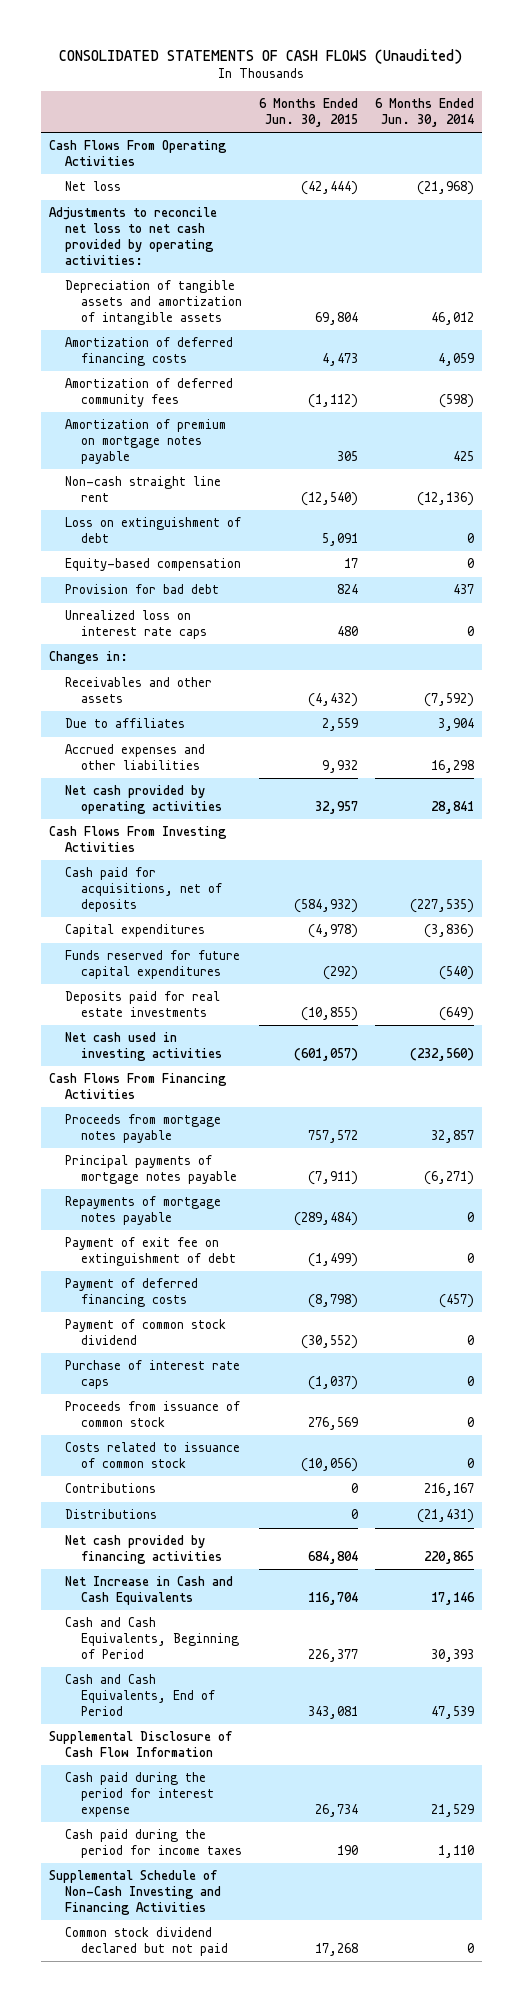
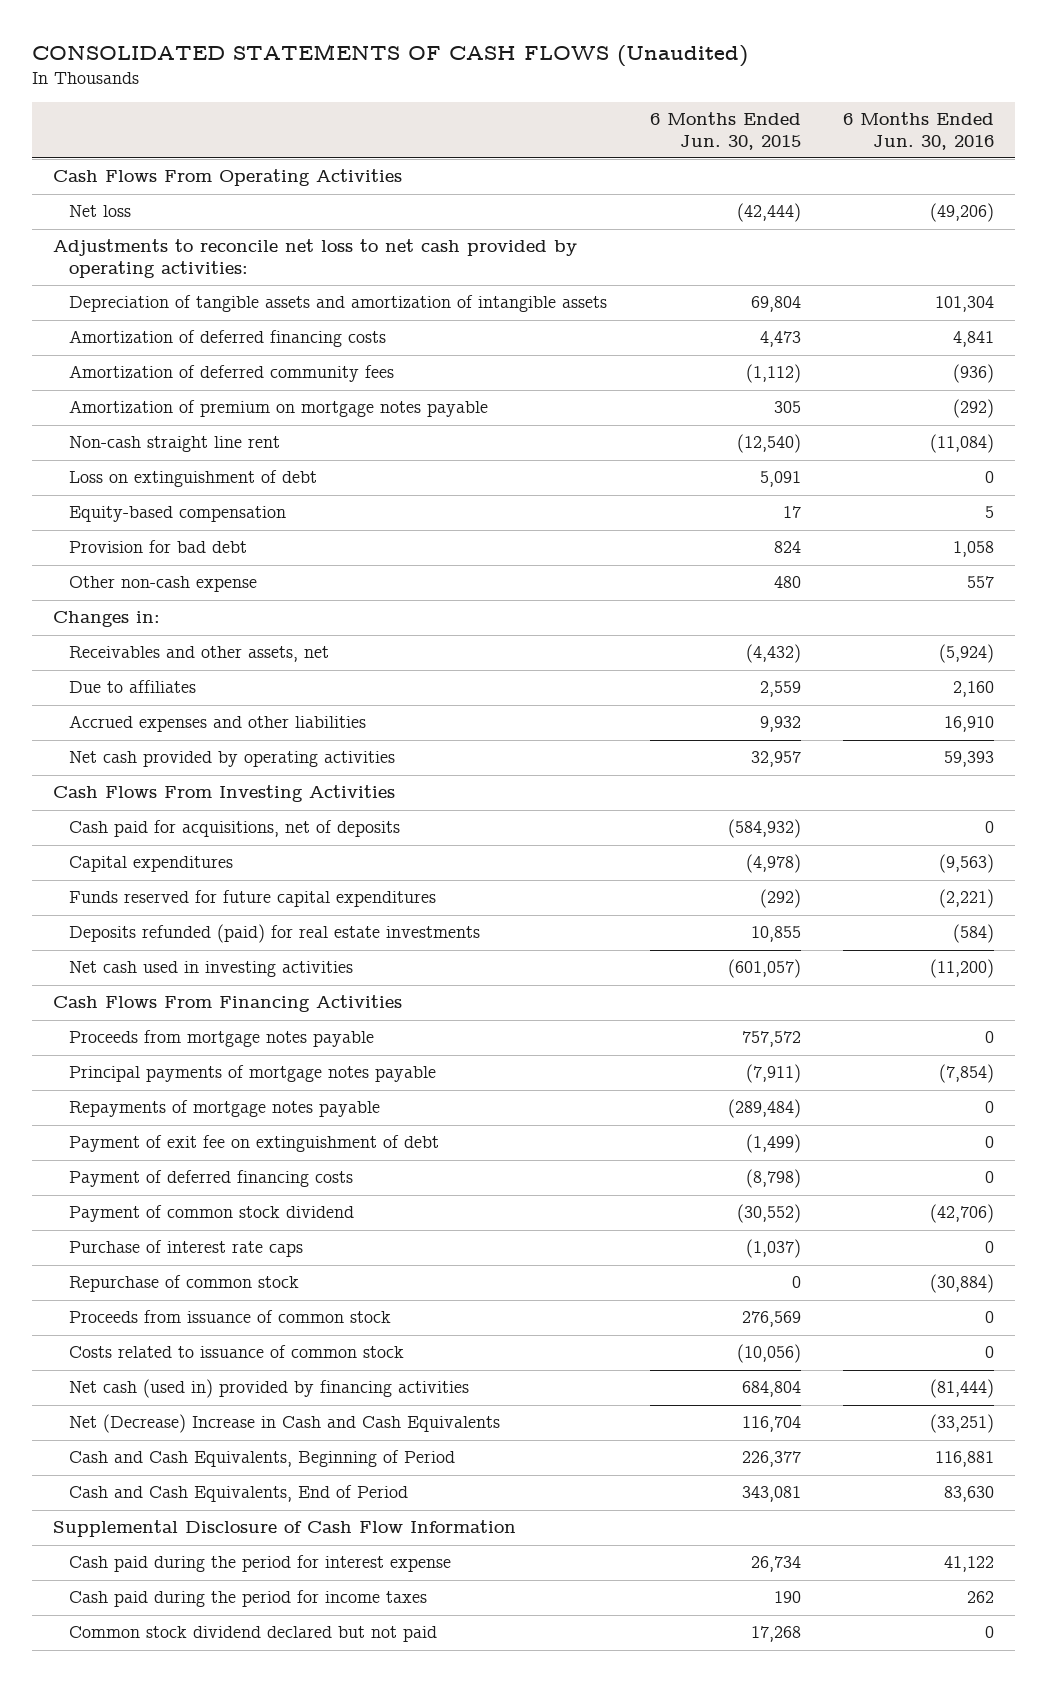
[374,98,474,127] 6 Months Ended Jun. 30, 2014 -> none
none -> [843,112,995,150] 6 Months Ended Jun. 30, 2016
[65,610,208,640] Unrealized loss on interest rate caps -> none
none -> [69,576,258,593] Other non-cash expense
[65,677,213,704] Receivables and other assets -> [69,646,330,663] Receivables and other assets, net
[65,991,221,1018] Deposits paid for real estate investments -> [69,924,481,944] Deposits refunded (paid) for real estate investments
[300,1007,358,1022] (10,855) -> [750,926,801,943] 10,855
none -> [69,1275,300,1293] Repurchase of common stock
[65,1483,157,1494] Contributions -> none
[65,1509,158,1520] Distributions -> none
[65,1535,223,1565] Net cash provided by financing activities -> [69,1379,470,1399] Net cash (used in) provided by financing activities
[65,1576,234,1606] Net Increase in Cash and Cash Equivalents -> [69,1414,501,1434] Net (Decrease) Increase in Cash and Cash Equivalents
[49,1870,222,1915] Supplemental Schedule of Non-Cash Investing and Financing Activities -> none

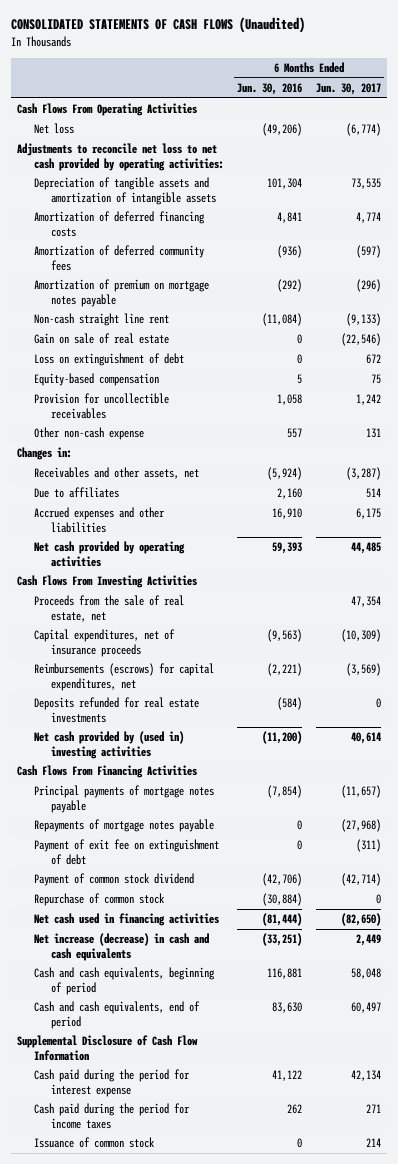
[649,112,801,150] 6 Months Ended Jun. 30, 2015 -> none
none -> [315,82,381,95] Jun. 30, 2017
none -> [34,333,170,345] Gain on sale of real estate
[69,540,248,554] Provision for bad debt -> [34,393,170,419] Provision for uncollectible receivables
[69,820,401,838] Cash paid for acquisitions, net of deposits -> none
none -> [34,595,185,622] Proceeds from the sale of real estate, net
[69,856,234,873] Capital expenditures -> [34,629,176,657] Capital expenditures, net of insurance proceeds
[69,890,437,908] Funds reserved for future capital expenditures -> [34,663,215,691] Reimbursements (escrows) for capital expenditures, net
[69,924,481,944] Deposits refunded (paid) for real estate investments -> [34,697,200,723] Deposits refunded for real estate investments
[69,961,354,978] Net cash used in investing activities -> [34,731,185,759] Net cash provided by (used in) investing activities
[69,1030,375,1048] Proceeds from mortgage notes payable -> none
[69,1170,354,1188] Payment of deferred financing costs -> none
[69,1240,304,1258] Purchase of interest rate caps -> none
[69,1310,392,1324] Proceeds from issuance of common stock -> none
[69,1345,405,1359] Costs related to issuance of common stock -> none
[69,1379,470,1399] Net cash (used in) provided by financing activities -> [34,913,220,927] Net cash used in financing activities
[69,1414,501,1434] Net (Decrease) Increase in Cash and Cash Equivalents -> [34,933,210,961] Net increase (decrease) in cash and cash equivalents
[69,1450,456,1468] Cash and Cash Equivalents, Beginning of Period -> [34,967,216,995] Cash and cash equivalents, beginning of period
[69,1485,409,1503] Cash and Cash Equivalents, End of Period -> [34,1001,201,1029] Cash and cash equivalents, end of period
[69,1626,438,1643] Common stock dividend declared but not paid -> none
none -> [34,1137,156,1149] Issuance of common stock

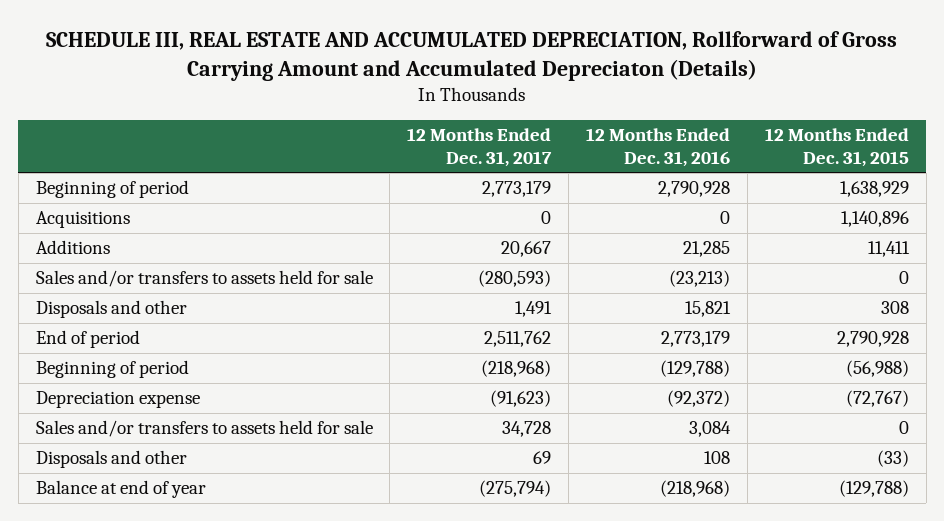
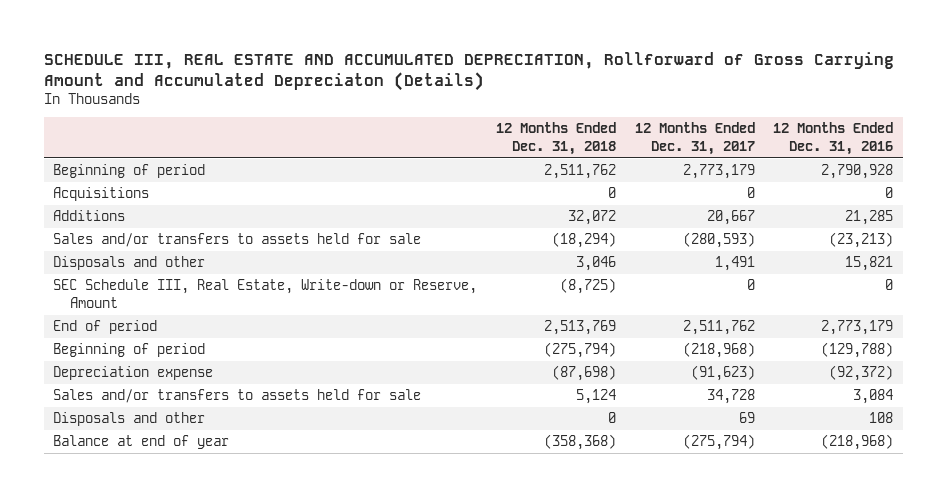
[764,128,909,167] 12 Months Ended Dec. 31, 2015 -> none
none -> [496,122,617,155] 12 Months Ended Dec. 31, 2018
none -> [53,279,478,308] SEC Schedule III, Real Estate, Write-down or Reserve, Amount

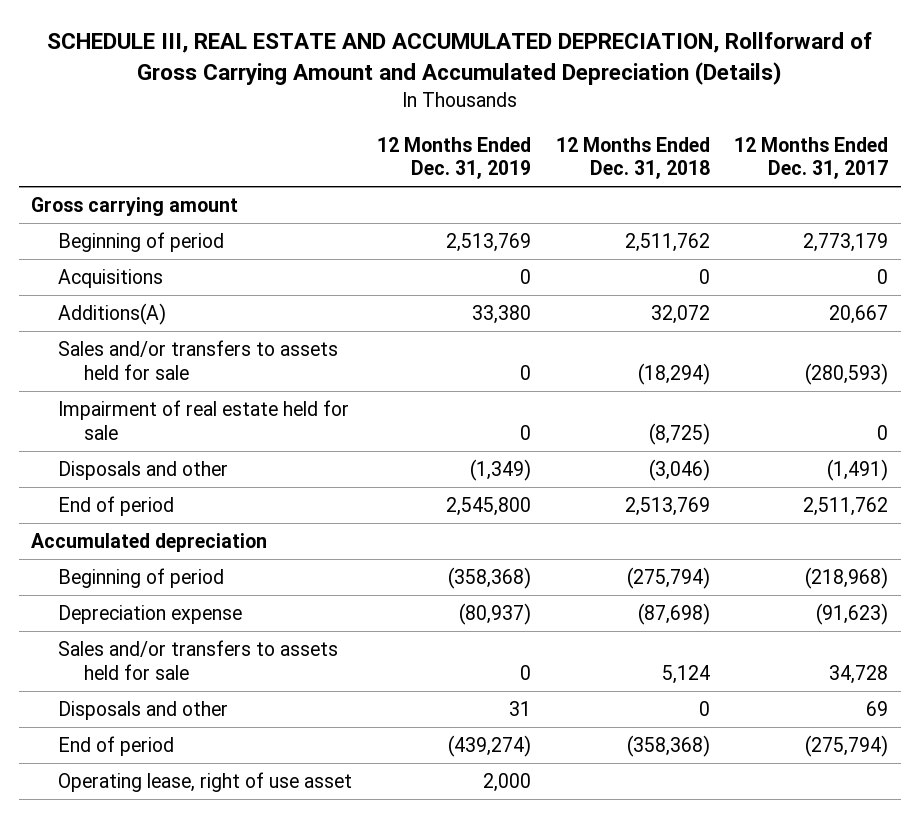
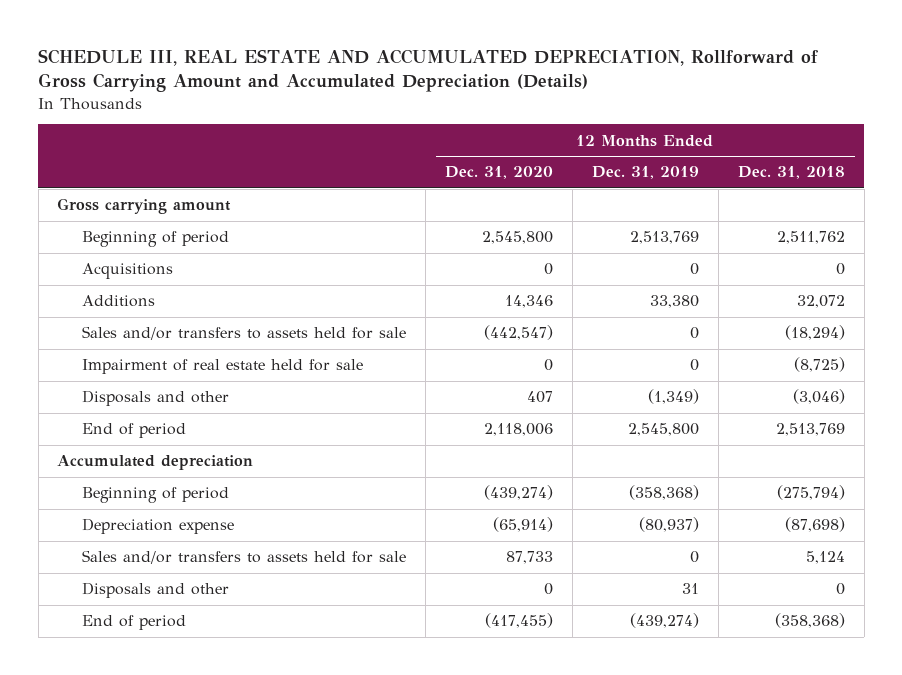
[734,136,889,180] 12 Months Ended Dec. 31, 2017 -> none
none -> [445,166,554,180] Dec. 31, 2020
[57,303,166,326] Additions(A) -> [82,295,156,308] Additions
[57,772,352,793] Operating lease, right of use asset -> none

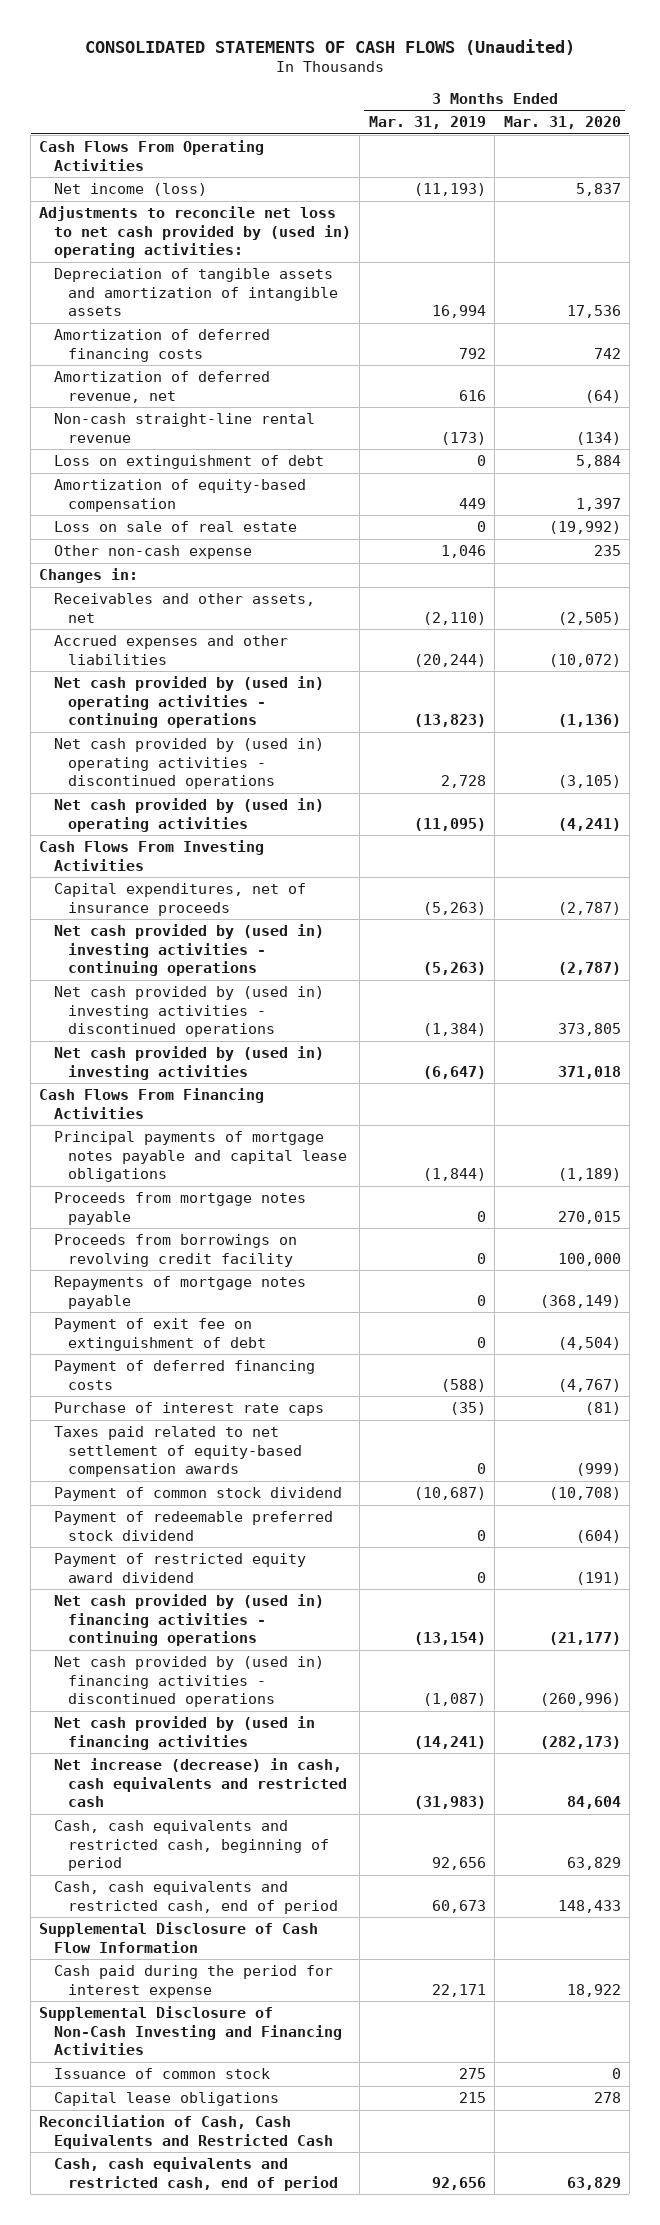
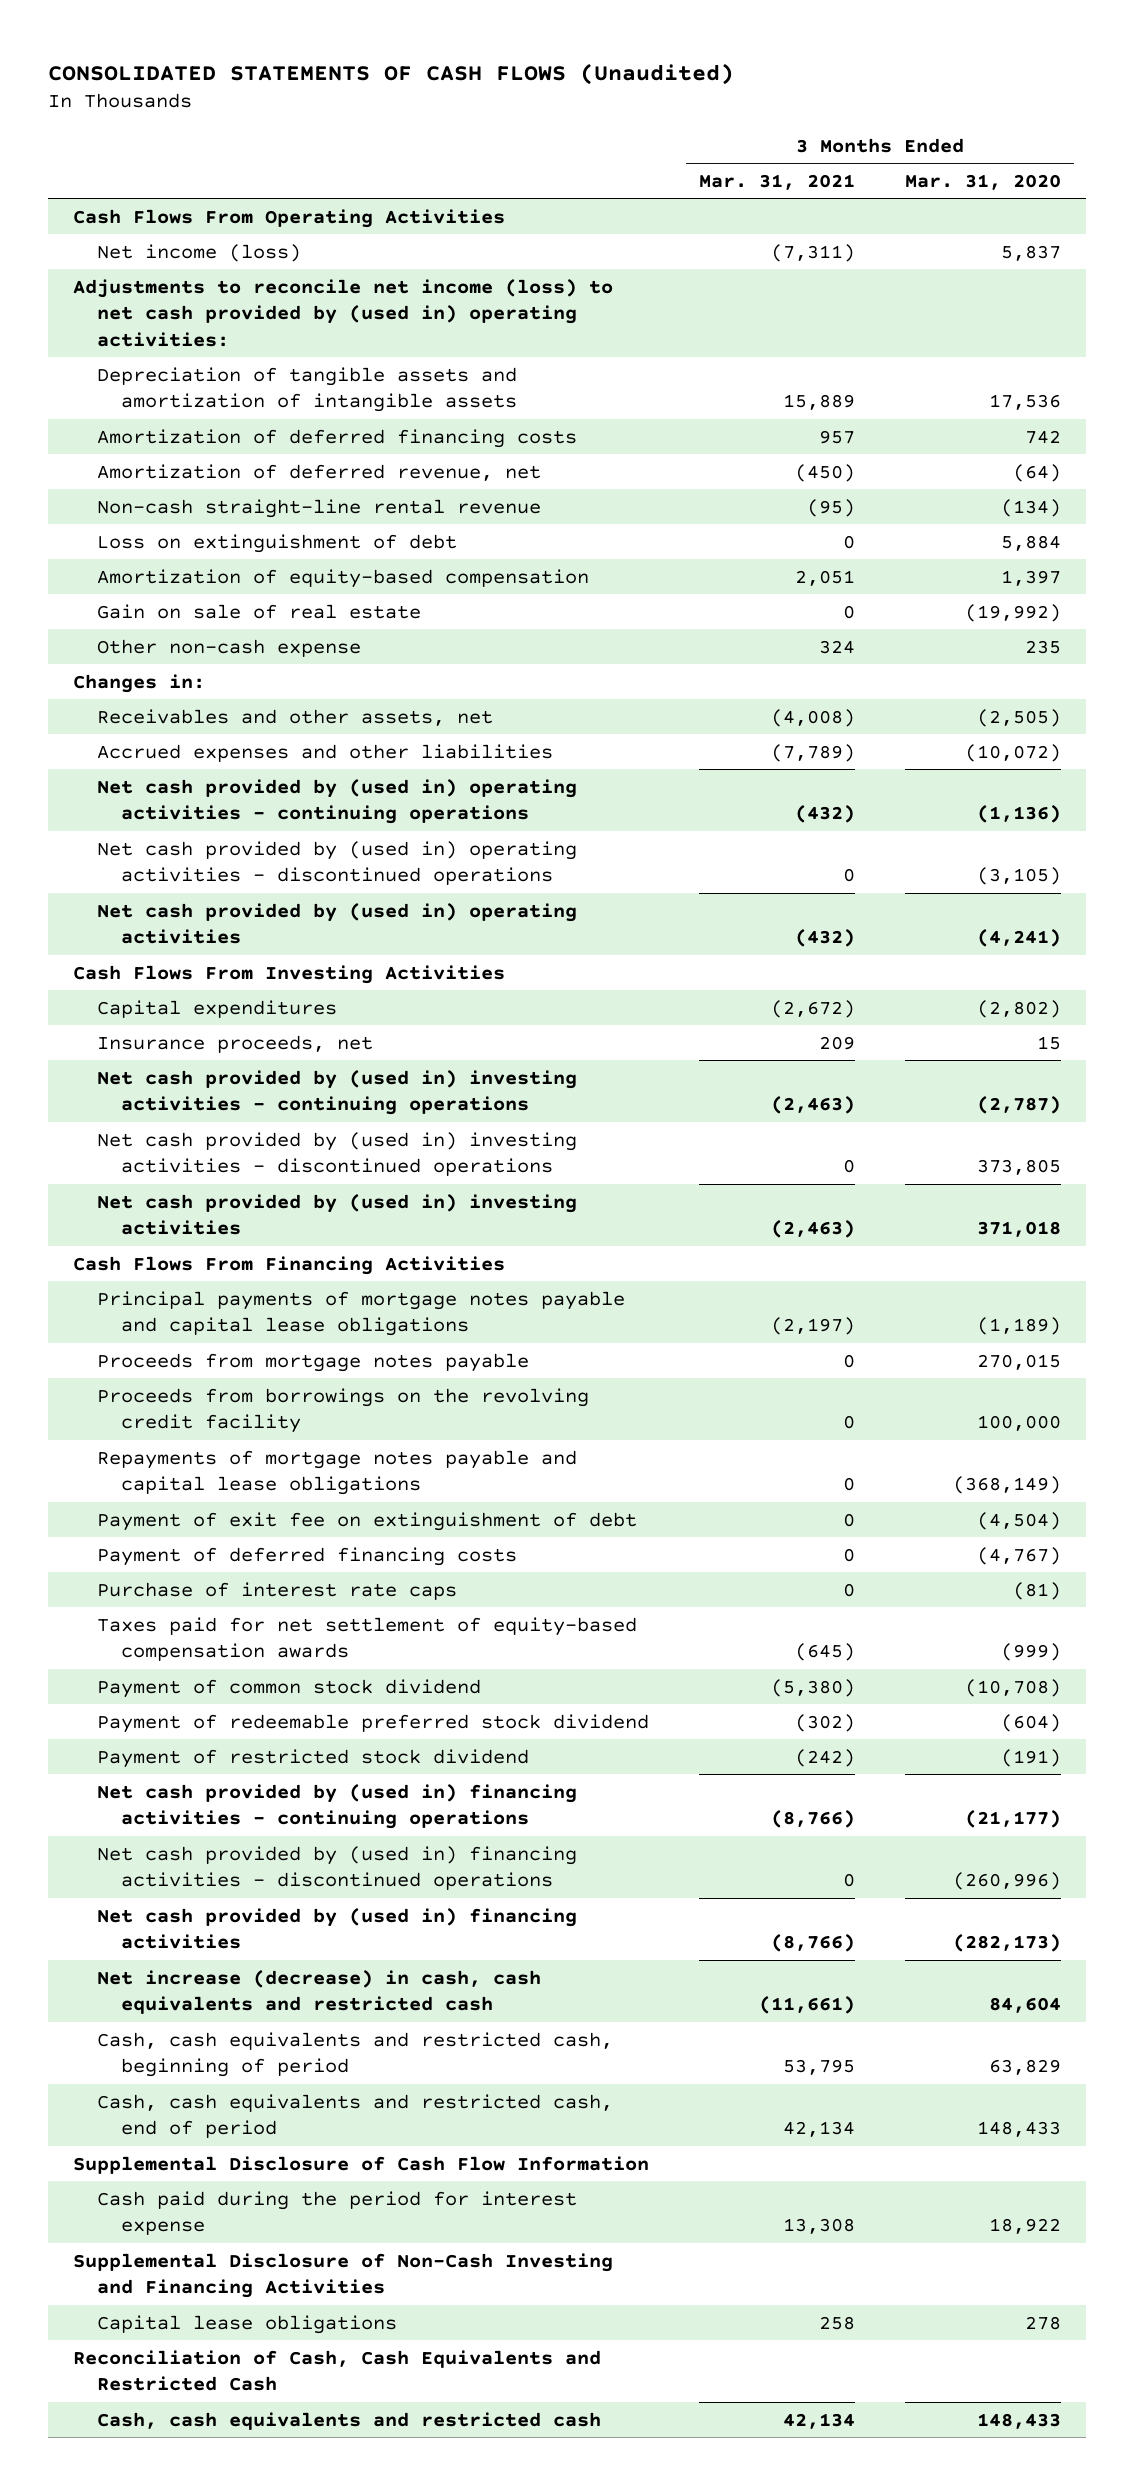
[368,116,486,130] Mar. 31, 2019 -> none
none -> [698,173,855,190] Mar. 31, 2021
[39,206,351,259] Adjustments to reconcile net loss to net cash provided by (used in) operating activities: -> [72,278,613,347] Adjustments to reconcile net income (loss) to net cash provided by (used in) operating activities:
[53,521,297,533] Loss on sale of real estate -> [96,603,421,619] Gain on sale of real estate
[53,883,306,916] Capital expenditures, net of insurance proceeds -> [96,999,337,1018] Capital expenditures
[557,901,621,915] (2,787) -> [976,999,1061,1018] (2,802)
none -> [96,1034,373,1053] Insurance proceeds, net
[53,1234,297,1267] Proceeds from borrowings on revolving credit facility -> [96,1387,589,1434] Proceeds from borrowings on the revolving credit facility
[53,1276,306,1309] Repayments of mortgage notes payable -> [96,1449,577,1496] Repayments of mortgage notes payable and capital lease obligations
[53,1426,303,1478] Taxes paid related to net settlement of equity-based compensation awards -> [96,1616,637,1662] Taxes paid for net settlement of equity-based compensation awards
[53,1553,306,1583] Payment of restricted equity award dividend -> [96,1748,529,1768] Payment of restricted stock dividend
[53,1716,315,1750] Net cash provided by (used in financing activities -> [96,1907,577,1950] Net cash provided by (used in) financing activities
[53,2068,270,2080] Issuance of common stock -> none
[53,2157,339,2191] Cash, cash equivalents and restricted cash, end of period -> [96,2411,601,2430] Cash, cash equivalents and restricted cash
[566,2176,621,2190] 63,829 -> [976,2412,1061,2429] 148,433

